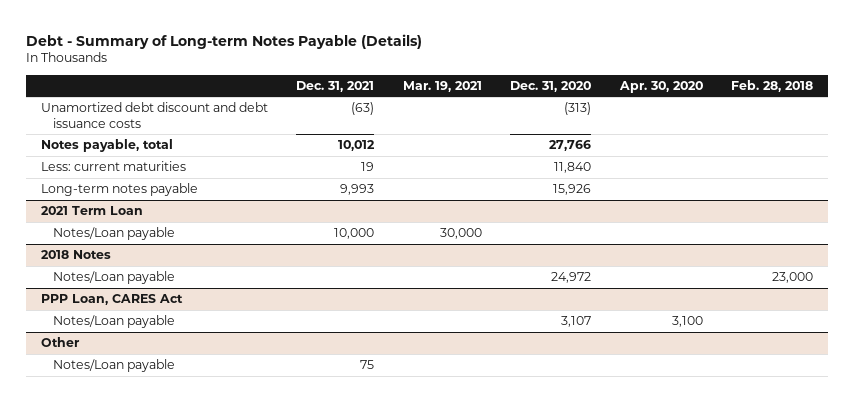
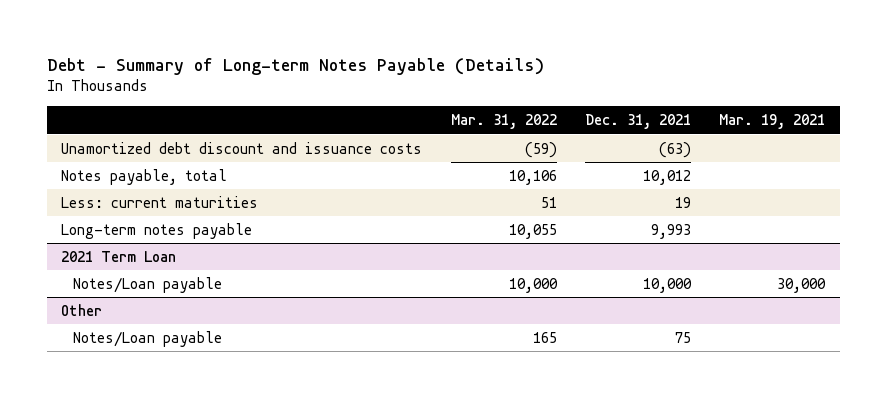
[510,80,592,92] Dec. 31, 2020 -> none
[618,80,703,93] Apr. 30, 2020 -> none
[731,79,814,92] Feb. 28, 2018 -> none
none -> [450,114,557,130] Mar. 31, 2022
[40,102,268,128] Unamortized debt discount and debt issuance costs -> [61,141,423,154] Unamortized debt discount and issuance costs
[40,250,111,260] 2018 Notes -> none
[53,271,176,285] Notes/Loan payable -> none
[40,294,183,306] PPP Loan, CARES Act -> none
[53,315,176,329] Notes/Loan payable -> none

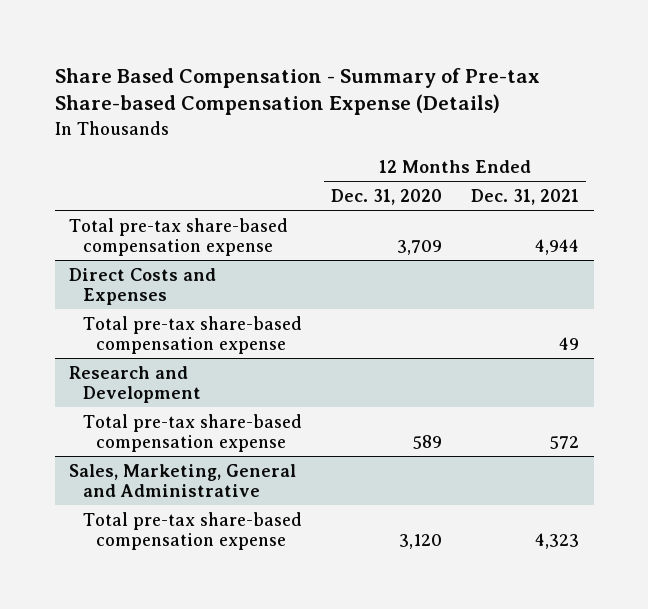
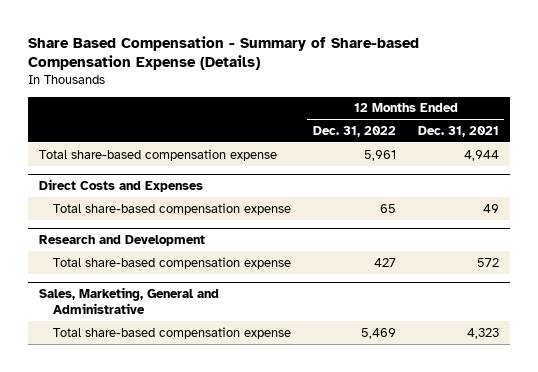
[54,67,540,116] Share Based Compensation - Summary of Pre-tax Share-based Compensation Expense (Details) -> [28,35,420,71] Share Based Compensation - Summary of Share-based Compensation Expense (Details)
[330,188,442,205] Dec. 31, 2020 -> none
none -> [312,125,396,137] Dec. 31, 2022
[69,217,289,257] Total pre-tax share-based compensation expense -> [39,148,278,161] Total share-based compensation expense
[82,315,302,355] Total pre-tax share-based compensation expense -> [52,202,291,215] Total share-based compensation expense
[82,413,302,453] Total pre-tax share-based compensation expense -> [52,256,291,269] Total share-based compensation expense
[82,511,302,551] Total pre-tax share-based compensation expense -> [52,326,291,339] Total share-based compensation expense

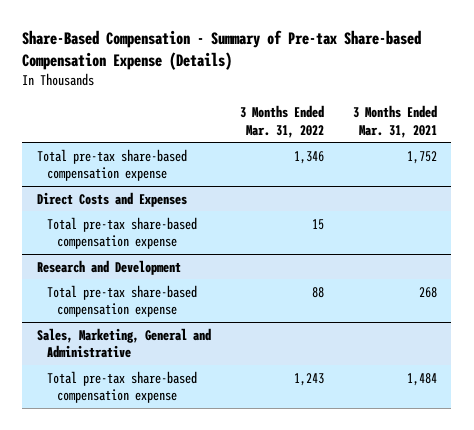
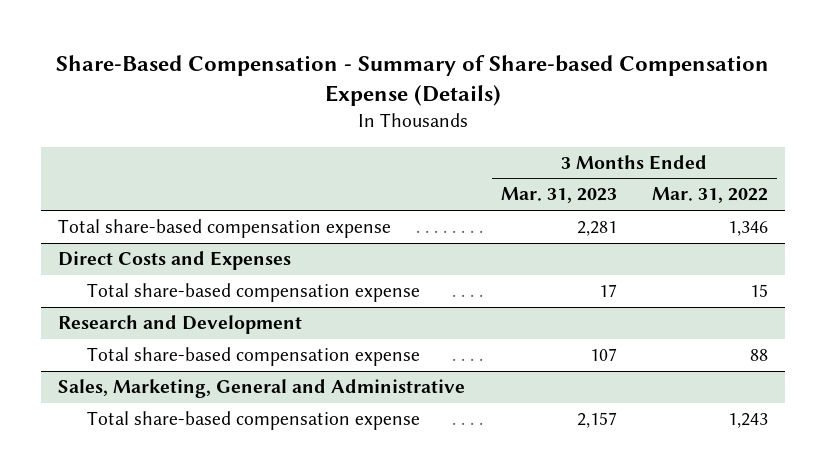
[22,30,422,71] Share-Based Compensation - Summary of Pre-tax Share-based Compensation Expense (Details) -> [56,54,770,106] Share-Based Compensation - Summary of Share-based Compensation Expense (Details)
[352,105,437,138] 3 Months Ended Mar. 31, 2021 -> none
none -> [500,187,617,204] Mar. 31, 2023
[36,148,187,182] Total pre-tax share-based compensation expense -> [58,219,392,239] Total share-based compensation expense
[46,216,197,250] Total pre-tax share-based compensation expense -> [87,283,421,303] Total share-based compensation expense
[46,284,197,318] Total pre-tax share-based compensation expense -> [87,347,421,367] Total share-based compensation expense
[46,370,197,404] Total pre-tax share-based compensation expense -> [87,411,421,431] Total share-based compensation expense

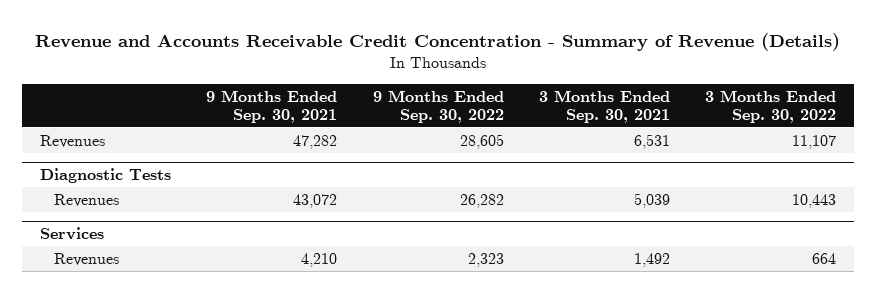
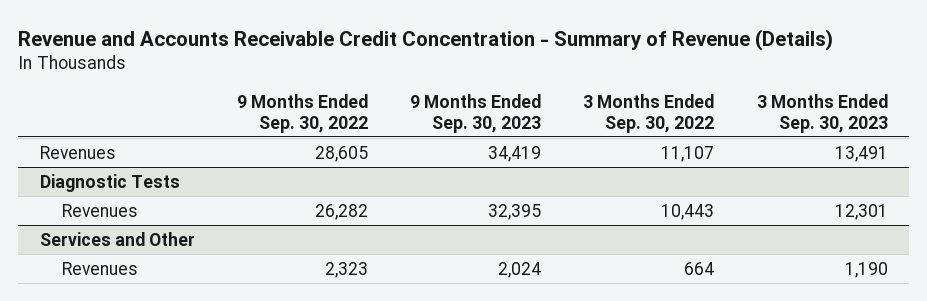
[206,89,338,123] 9 Months Ended Sep. 30, 2021 -> none
[538,89,670,123] 3 Months Ended Sep. 30, 2021 -> none
none -> [410,93,542,133] 9 Months Ended Sep. 30, 2023
none -> [756,93,888,133] 3 Months Ended Sep. 30, 2023
[40,226,105,240] Services -> [39,231,195,246] Services and Other

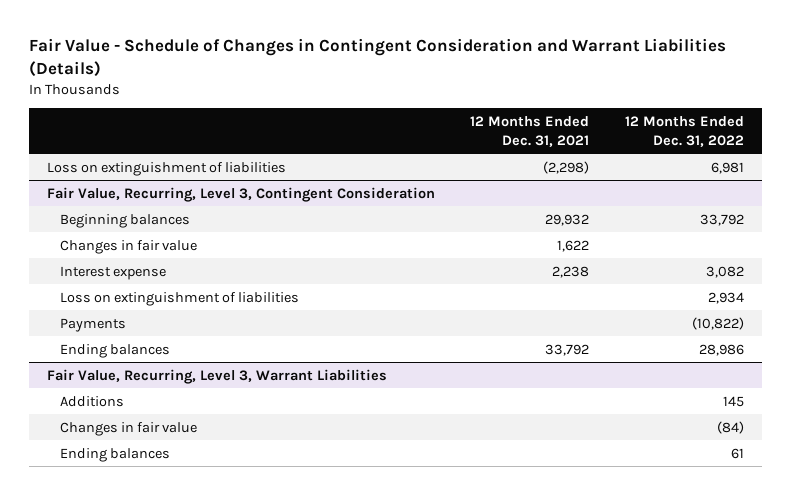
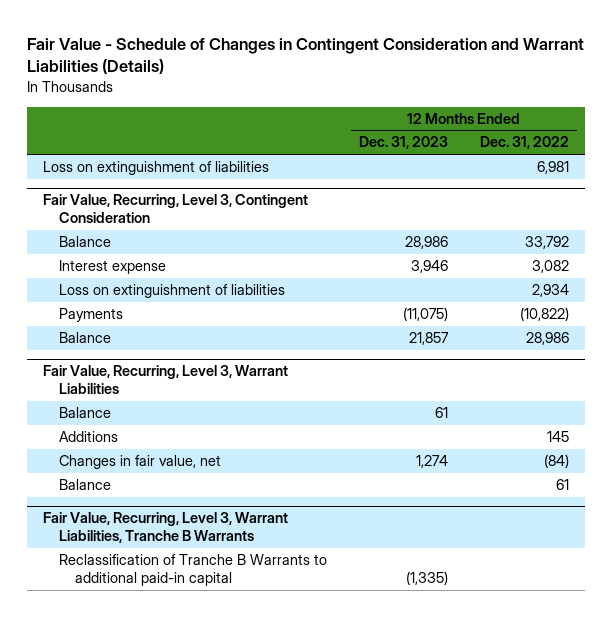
[470,116,590,147] 12 Months Ended Dec. 31, 2021 -> none
none -> [358,136,448,150] Dec. 31, 2023
[59,239,197,254] Changes in fair value -> none
[59,213,190,228] Beginning balances -> [58,236,111,248] Balance
[59,343,170,358] Ending balances -> [58,332,111,344] Balance
none -> [58,407,111,419] Balance
[59,421,197,436] Changes in fair value -> [58,455,221,470] Changes in fair value, net
[59,447,170,462] Ending balances -> [58,479,111,491] Balance
none -> [43,512,289,544] Fair Value, Recurring, Level 3, Warrant Liabilities, Tranche B Warrants
none -> [58,554,327,587] Reclassification of Tranche B Warrants to additional paid-in capital

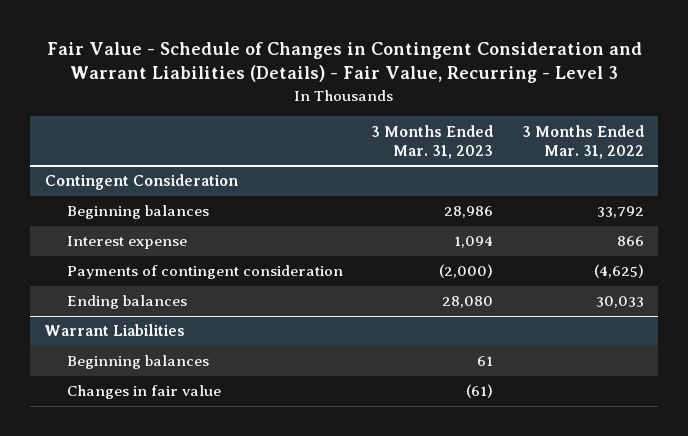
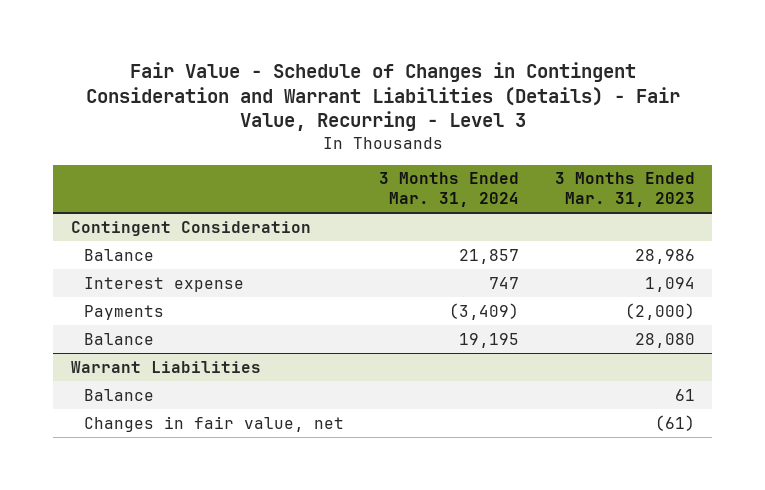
[521,124,644,159] 3 Months Ended Mar. 31, 2022 -> none
none -> [379,172,520,208] 3 Months Ended Mar. 31, 2024
[66,205,209,220] Beginning balances -> [83,248,154,261] Balance
[66,265,343,280] Payments of contingent consideration -> [83,304,164,320] Payments
[66,295,187,310] Ending balances -> [83,332,154,345] Balance
[66,355,209,370] Beginning balances -> [83,388,154,401] Balance
[66,385,221,400] Changes in fair value -> [83,415,344,432] Changes in fair value, net

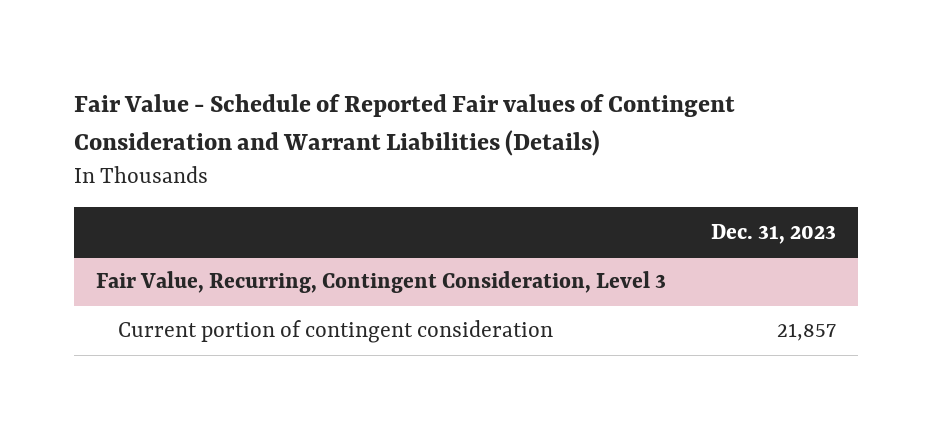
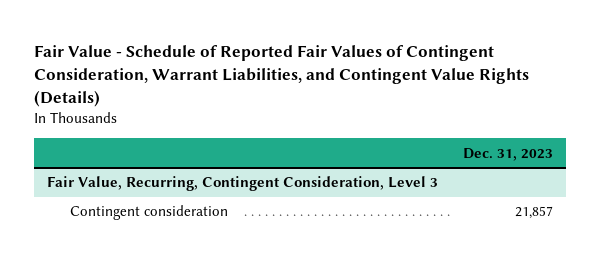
[73,93,735,156] Fair Value - Schedule of Reported Fair values of Contingent Consideration and Warrant Liabilities (Details) -> [34,45,530,108] Fair Value - Schedule of Reported Fair Values of Contingent Consideration, Warrant Liabilities, and Contingent Value Rights (Details)
[117,320,553,344] Current portion of contingent consideration -> [69,205,228,221] Contingent consideration

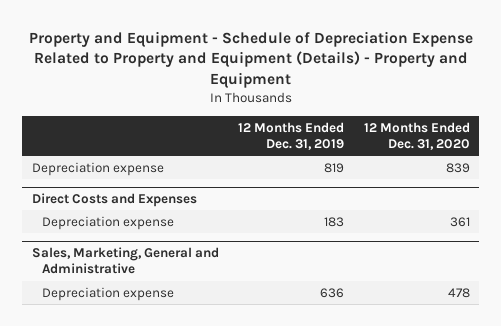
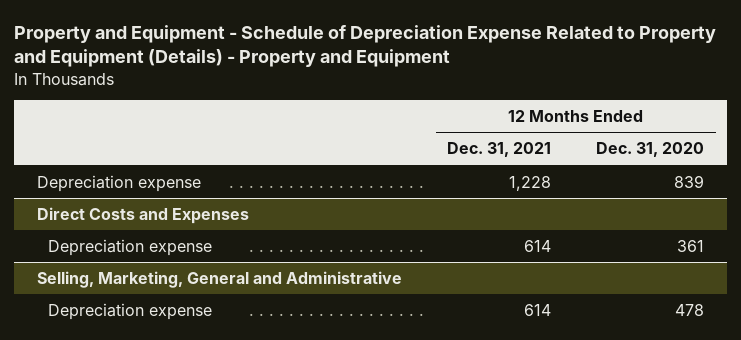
[238,121,345,150] 12 Months Ended Dec. 31, 2019 -> none
none -> [446,142,551,158] Dec. 31, 2021
[31,246,219,275] Sales, Marketing, General and Administrative -> [36,270,402,288] Selling, Marketing, General and Administrative

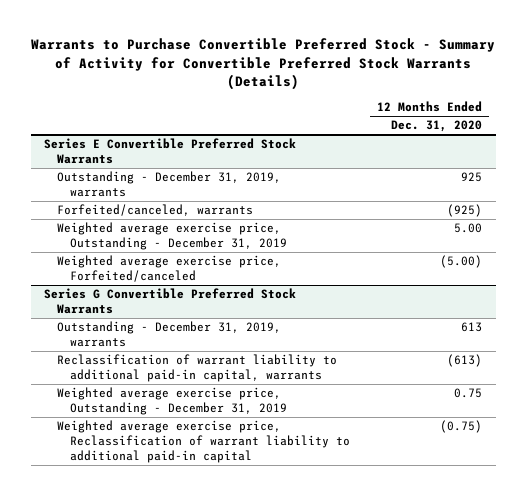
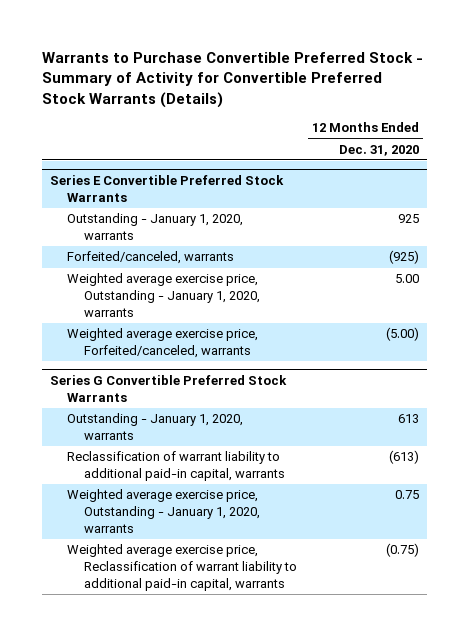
[57,171,282,198] Outstanding - December 31, 2019, warrants -> [66,213,243,241] Outstanding - January 1, 2020, warrants
[57,222,288,251] Weighted average exercise price, Outstanding - December 31, 2019 -> [66,273,260,317] Weighted average exercise price, Outstanding - January 1, 2020, warrants
[57,255,282,283] Weighted average exercise price, Forfeited/canceled -> [66,328,258,359] Weighted average exercise price, Forfeited/canceled, warrants
[57,321,282,348] Outstanding - December 31, 2019, warrants -> [66,413,243,441] Outstanding - January 1, 2020, warrants
[57,387,288,416] Weighted average exercise price, Outstanding - December 31, 2019 -> [66,489,260,533] Weighted average exercise price, Outstanding - January 1, 2020, warrants
[57,420,351,464] Weighted average exercise price, Reclassification of warrant liability to additional paid-in capital -> [66,544,297,591] Weighted average exercise price, Reclassification of warrant liability to additional paid-in capital, warrants

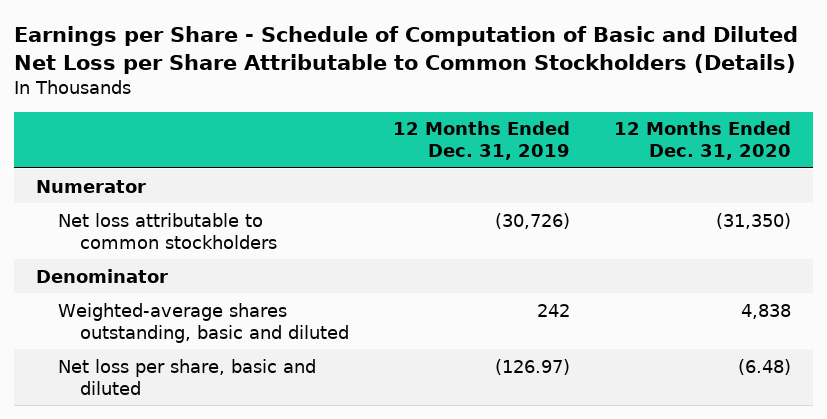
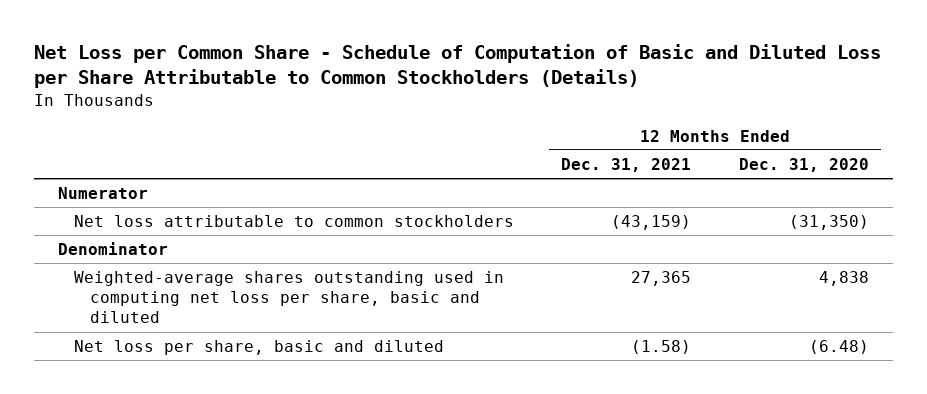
[14,25,799,74] Earnings per Share - Schedule of Computation of Basic and Diluted Net Loss per Share Attributable to Common Stockholders (Details) -> [33,43,881,88] Net Loss per Common Share - Schedule of Computation of Basic and Diluted Loss per Share Attributable to Common Stockholders (Details)
[392,121,570,161] 12 Months Ended Dec. 31, 2019 -> none
none -> [561,157,692,172] Dec. 31, 2021
[58,302,349,343] Weighted-average shares outstanding, basic and diluted -> [73,270,504,324] Weighted-average shares outstanding used in computing net loss per share, basic and diluted

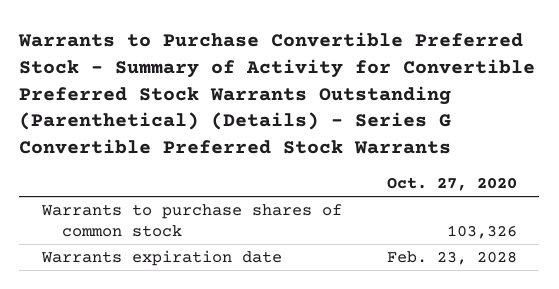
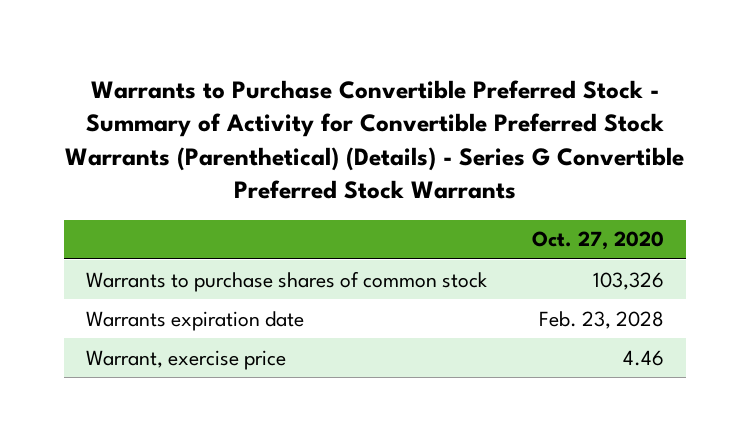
[18,32,536,155] Warrants to Purchase Convertible Preferred Stock - Summary of Activity for Convertible Preferred Stock Warrants Outstanding (Parenthetical) (Details) - Series G Convertible Preferred Stock Warrants -> [65,79,685,200] Warrants to Purchase Convertible Preferred Stock - Summary of Activity for Convertible Preferred Stock Warrants (Parenthetical) (Details) - Series G Convertible Preferred Stock Warrants
none -> [86,349,287,370] Warrant, exercise price

